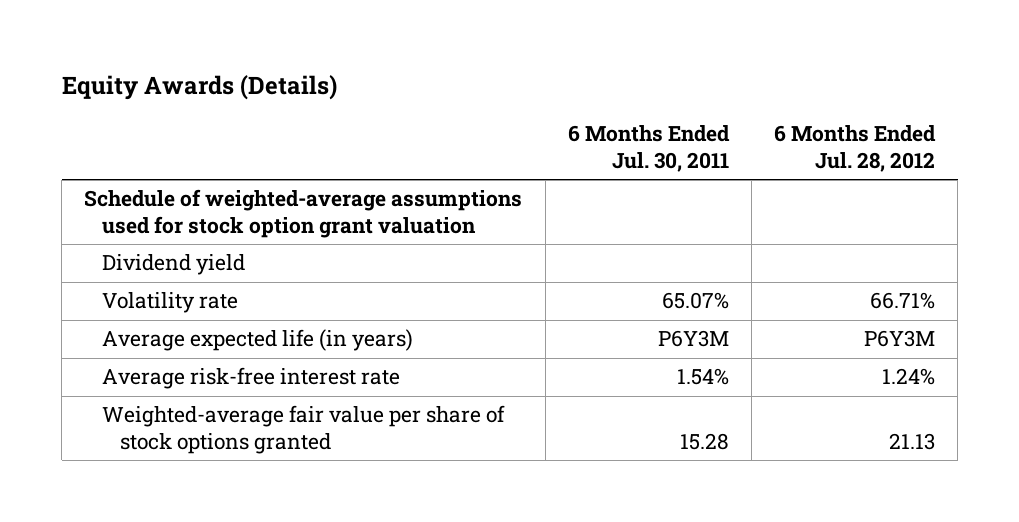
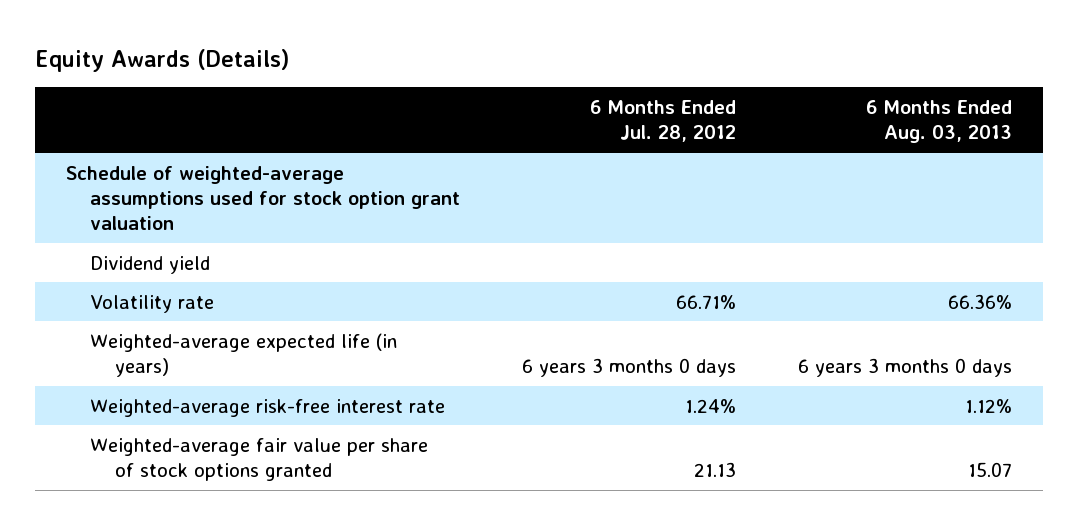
[567,124,730,172] 6 Months Ended Jul. 30, 2011 -> none
none -> [865,100,1012,144] 6 Months Ended Aug. 03, 2013
[102,329,414,352] Average expected life (in years) -> [90,332,398,378] Weighted-average expected life (in years)
[864,330,936,348] P6Y3M -> [522,358,737,378] 6 years 3 months 0 days
[102,367,401,390] Average risk-free interest rate -> [90,398,446,417] Weighted-average risk-free interest rate

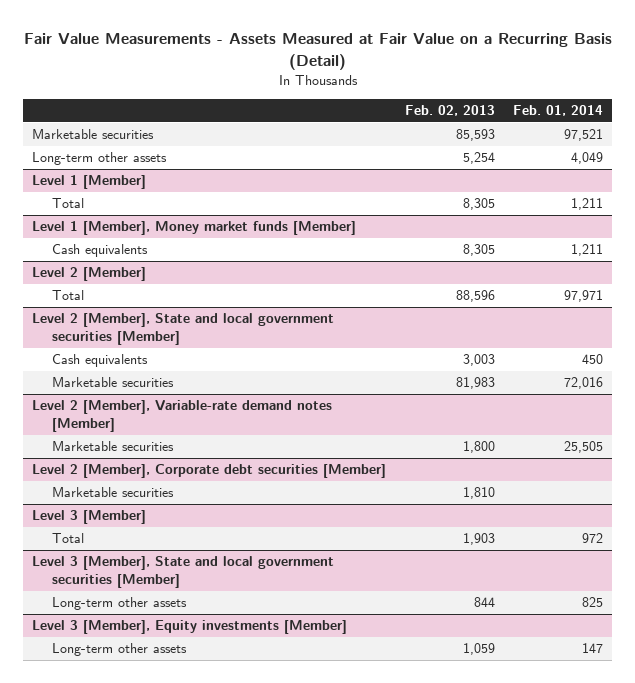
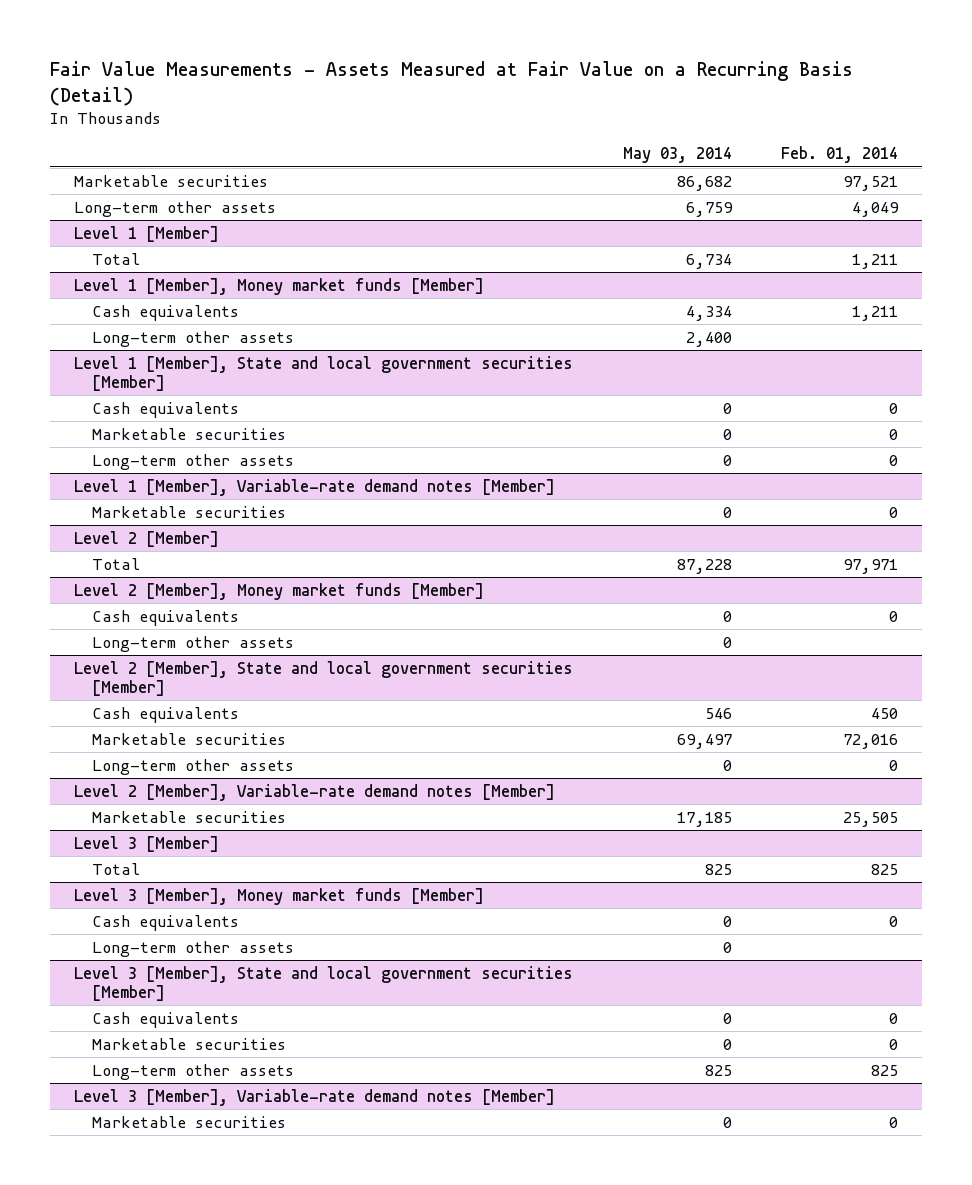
[404,105,495,117] Feb. 02, 2013 -> none
none -> [622,147,732,164] May 03, 2014
none -> [91,330,294,347] Long-term other assets
none -> [74,355,574,392] Level 1 [Member], State and local government securities [Member]
none -> [91,401,239,418] Cash equivalents
none -> [91,427,286,440] Marketable securities
none -> [91,453,294,470] Long-term other assets
none -> [74,478,556,496] Level 1 [Member], Variable-rate demand notes [Member]
none -> [91,505,286,518] Marketable securities
none -> [74,582,485,600] Level 2 [Member], Money market funds [Member]
none -> [91,609,239,626] Cash equivalents
none -> [91,635,294,652] Long-term other assets
none -> [91,758,294,775] Long-term other assets
[32,464,387,479] Level 2 [Member], Corporate debt securities [Member] -> none
[51,487,174,498] Marketable securities -> none
[582,533,604,544] 972 -> [870,863,898,875] 825
none -> [74,887,485,905] Level 3 [Member], Money market funds [Member]
none -> [91,914,239,931] Cash equivalents
none -> [91,940,294,957] Long-term other assets
none -> [91,1011,239,1028] Cash equivalents
none -> [91,1037,286,1050] Marketable securities
[32,620,348,635] Level 3 [Member], Equity investments [Member] -> none
[51,643,187,657] Long-term other assets -> none
none -> [74,1088,556,1106] Level 3 [Member], Variable-rate demand notes [Member]
none -> [91,1115,286,1128] Marketable securities

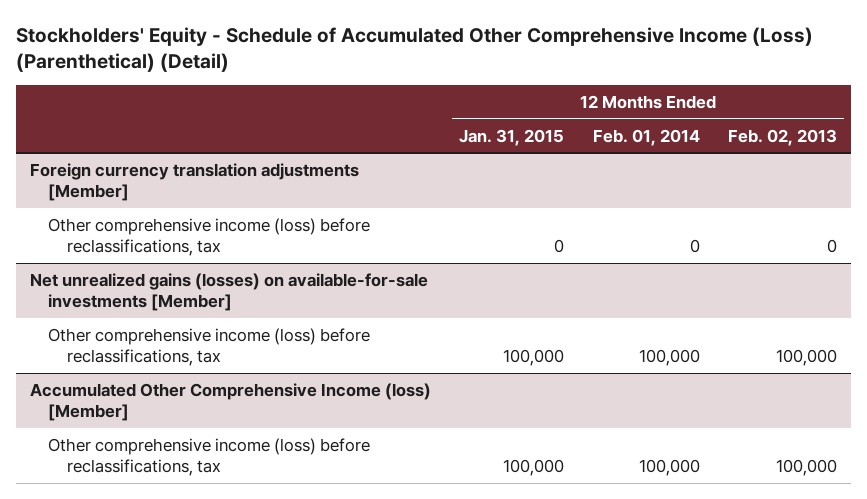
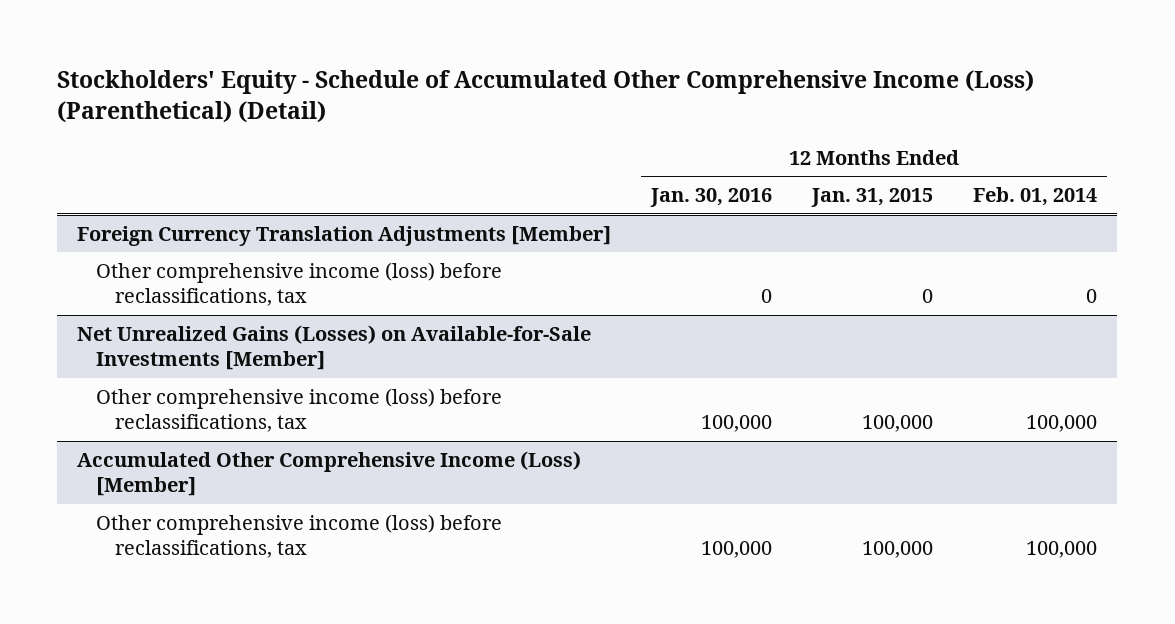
[727,128,837,146] Feb. 02, 2013 -> none
none -> [650,188,773,208] Jan. 30, 2016
[30,162,360,202] Foreign currency translation adjustments [Member] -> [77,225,612,246] Foreign Currency Translation Adjustments [Member]
[30,272,429,312] Net unrealized gains (losses) on available-for-sale investments [Member] -> [77,324,592,371] Net Unrealized Gains (Losses) on Available-for-Sale Investments [Member]
[30,382,432,422] Accumulated Other Comprehensive Income (loss) [Member] -> [77,450,582,497] Accumulated Other Comprehensive Income (Loss) [Member]

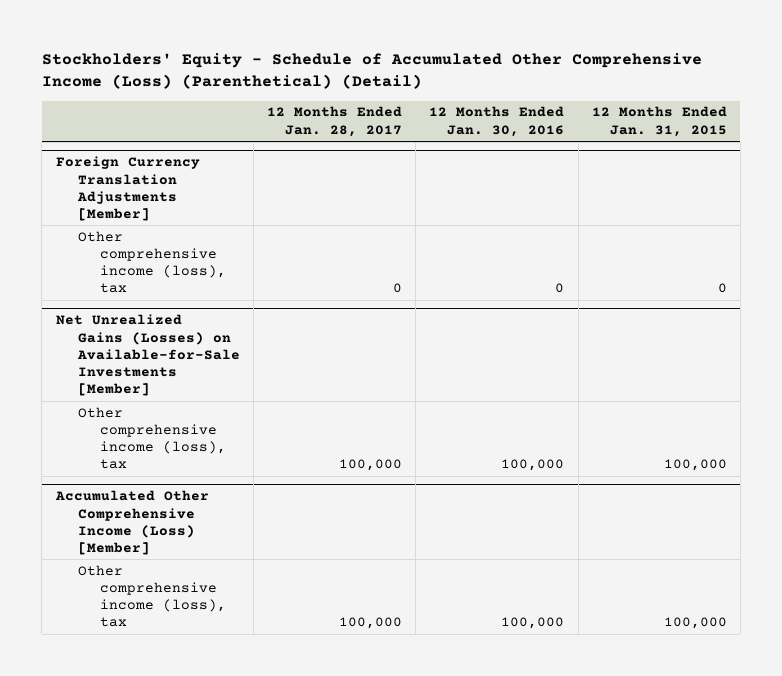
[973,187,1098,207] Feb. 01, 2014 -> none
none -> [267,106,403,137] 12 Months Ended Jan. 28, 2017
[96,261,503,307] Other comprehensive income (loss) before reclassifications, tax -> [77,230,226,294] Other comprehensive income (loss), tax
[96,387,503,433] Other comprehensive income (loss) before reclassifications, tax -> [77,406,226,470] Other comprehensive income (loss), tax
[96,513,503,559] Other comprehensive income (loss) before reclassifications, tax -> [77,564,226,628] Other comprehensive income (loss), tax

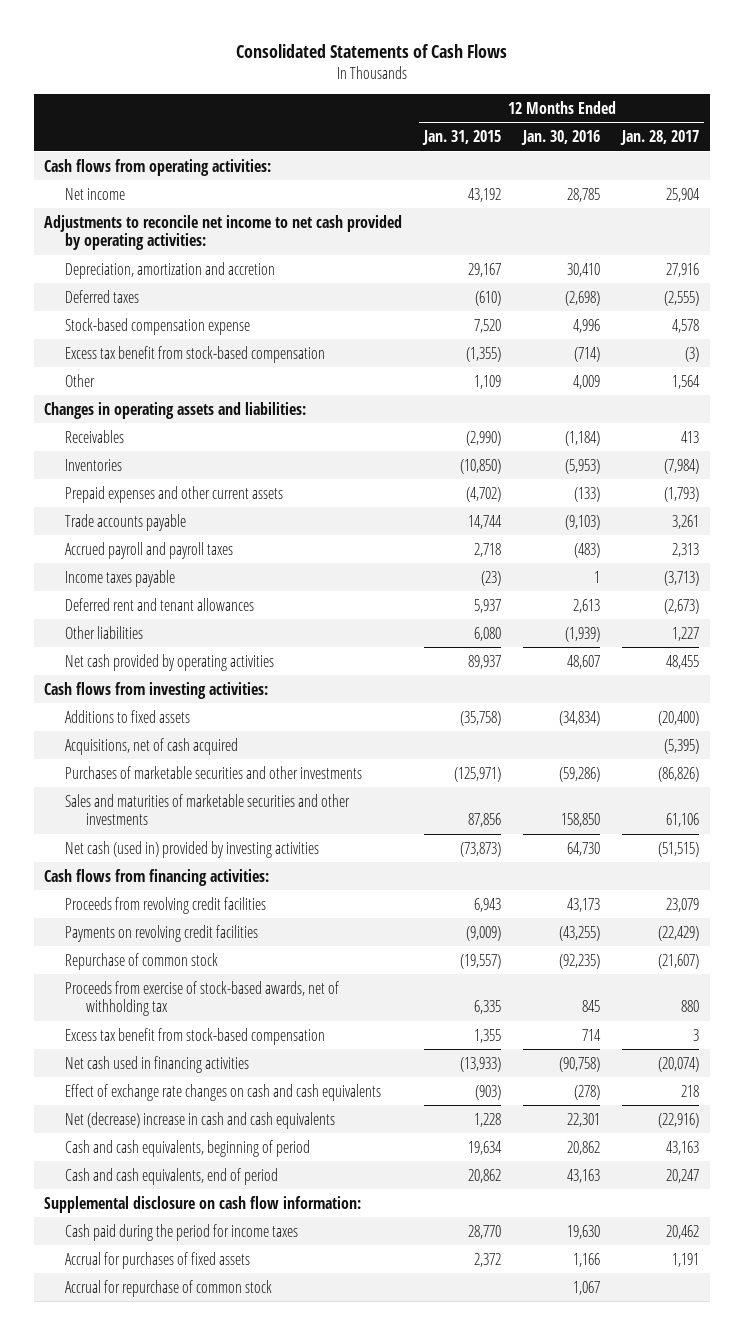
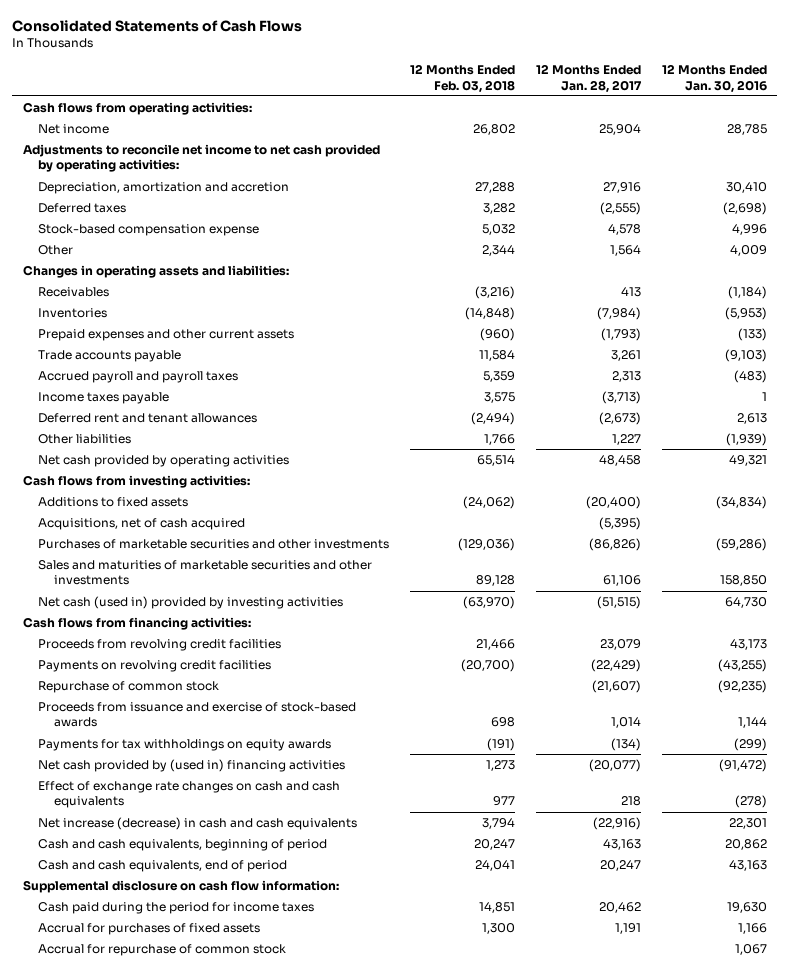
[422,130,502,146] Jan. 31, 2015 -> none
none -> [410,64,516,93] 12 Months Ended Feb. 03, 2018
[65,345,326,363] Excess tax benefit from stock-based compensation -> none
[567,654,601,669] 48,607 -> [728,454,767,466] 49,321
[665,654,699,669] 48,455 -> [599,454,642,466] 48,458
[65,1027,326,1045] Excess tax benefit from stock-based compensation -> none
[65,980,340,1017] Proceeds from exercise of stock-based awards, net of withholding tax -> [38,701,357,728] Proceeds from issuance and exercise of stock-based awards
[582,1000,601,1013] 845 -> [737,717,767,729] 1,144
[680,1000,699,1013] 880 -> [611,717,642,729] 1,014
none -> [38,738,332,751] Payments for tax withholdings on equity awards
[65,1055,250,1073] Net cash used in financing activities -> [38,758,346,772] Net cash provided by (used in) financing activities
[559,1056,601,1072] (90,758) -> [718,758,767,772] (91,472)
[657,1056,699,1072] (20,074) -> [589,758,642,772] (20,077)
[65,1111,336,1129] Net (decrease) increase in cash and cash equivalents -> [38,816,358,830] Net increase (decrease) in cash and cash equivalents

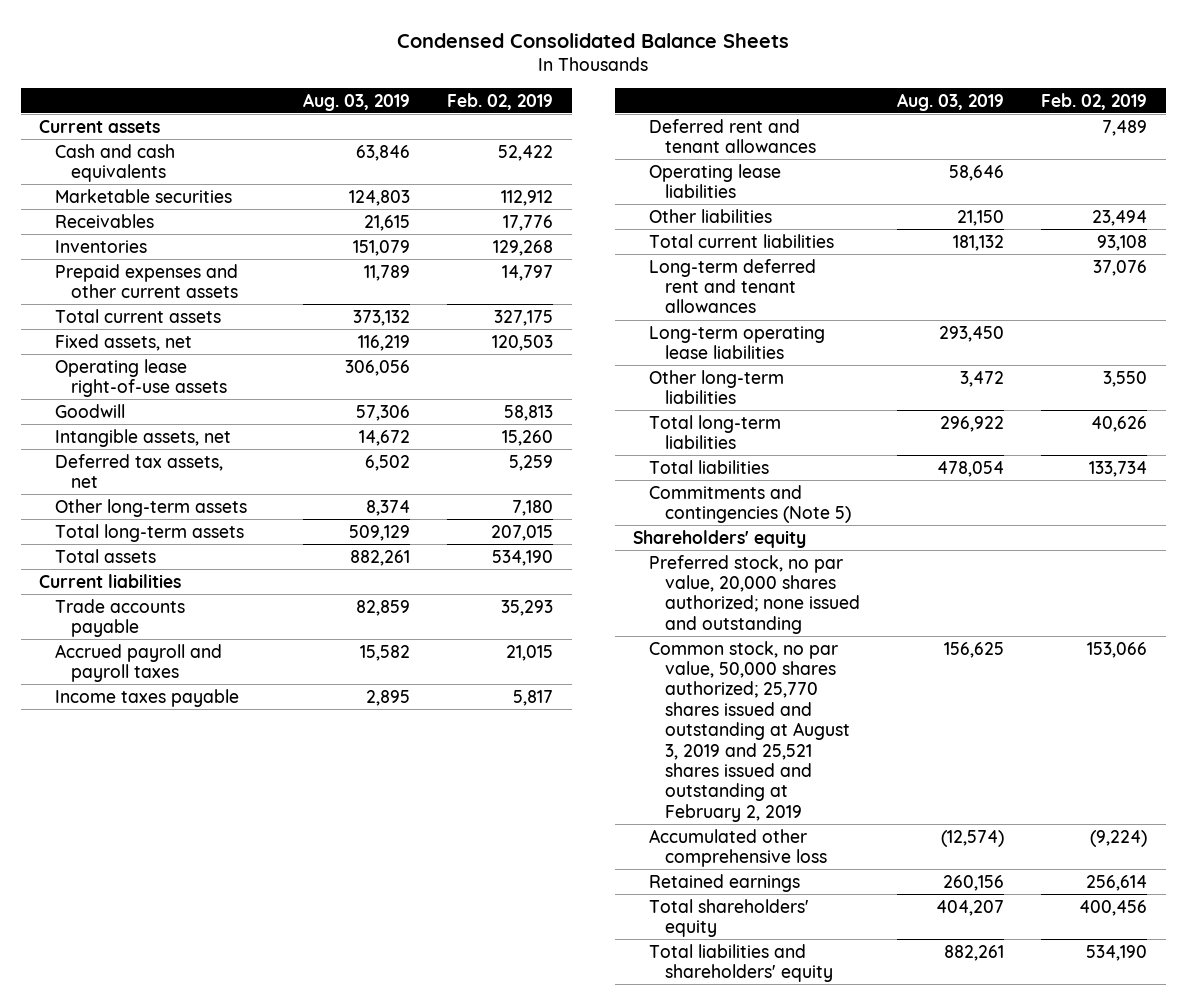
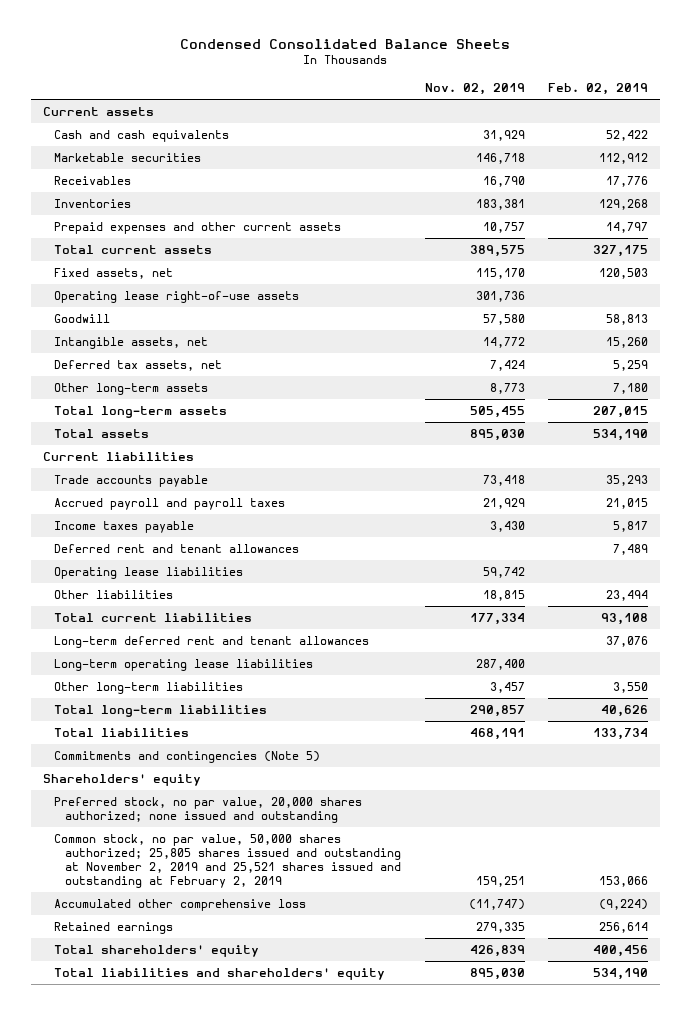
[303,92,411,111] Aug. 03, 2019 -> none
none -> [424,82,525,95] Nov. 02, 2019
[649,640,851,822] Common stock, no par value, 50,000 shares authorized; 25,770 shares issued and outstanding at August 3, 2019 and 25,521 shares issued and outstanding at February 2, 2019 -> [53,833,401,888] Common stock, no par value, 50,000 shares authorized; 25,805 shares issued and outstanding at November 2, 2019 and 25,521 shares issued and outstanding at February 2, 2019

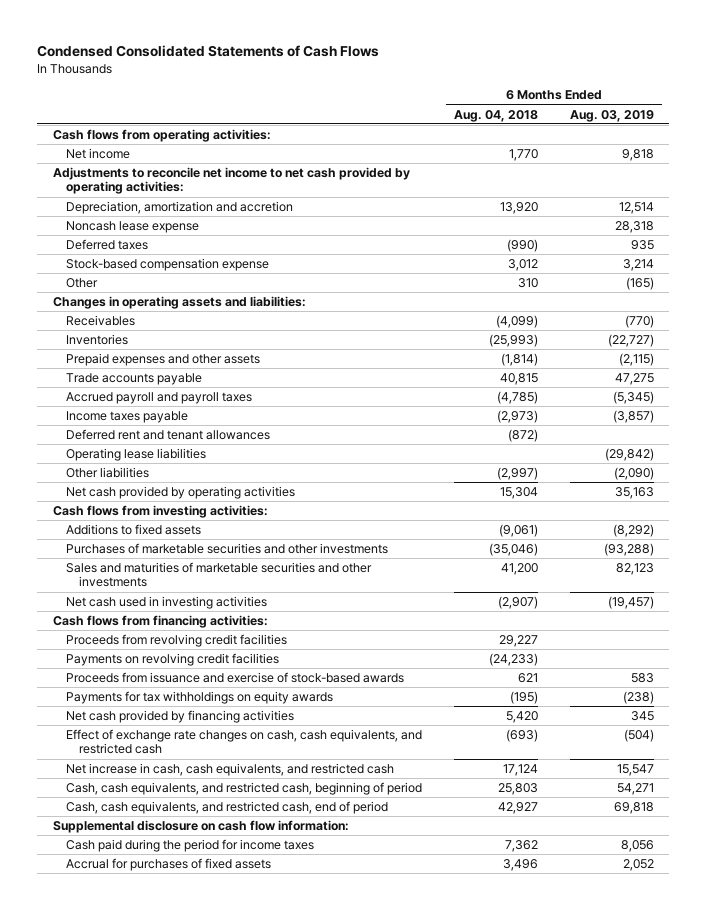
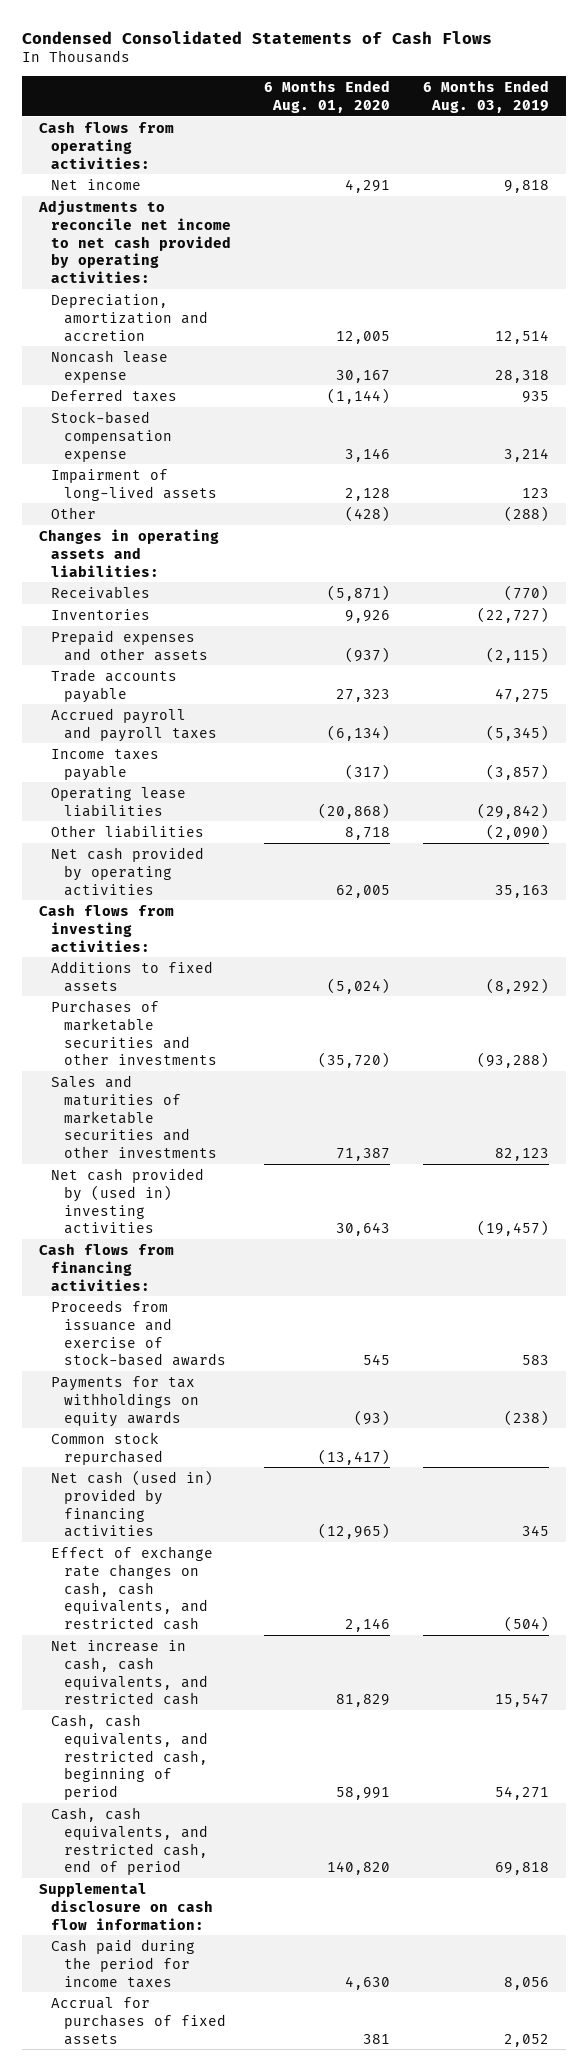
[453,109,538,122] Aug. 04, 2018 -> none
none -> [264,79,391,113] 6 Months Ended Aug. 01, 2020
none -> [51,468,217,501] Impairment of long-lived assets
[625,277,654,291] (165) -> [504,505,550,522] (288)
[66,429,271,441] Deferred rent and tenant allowances -> none
[66,596,268,610] Net cash used in investing activities -> [51,1167,205,1235] Net cash provided by (used in) investing activities
[66,634,288,648] Proceeds from revolving credit facilities -> none
[66,653,280,667] Payments on revolving credit facilities -> none
none -> [51,1431,163,1465] Common stock repurchased
[66,710,295,724] Net cash provided by financing activities -> [51,1469,214,1538] Net cash (used in) provided by financing activities

